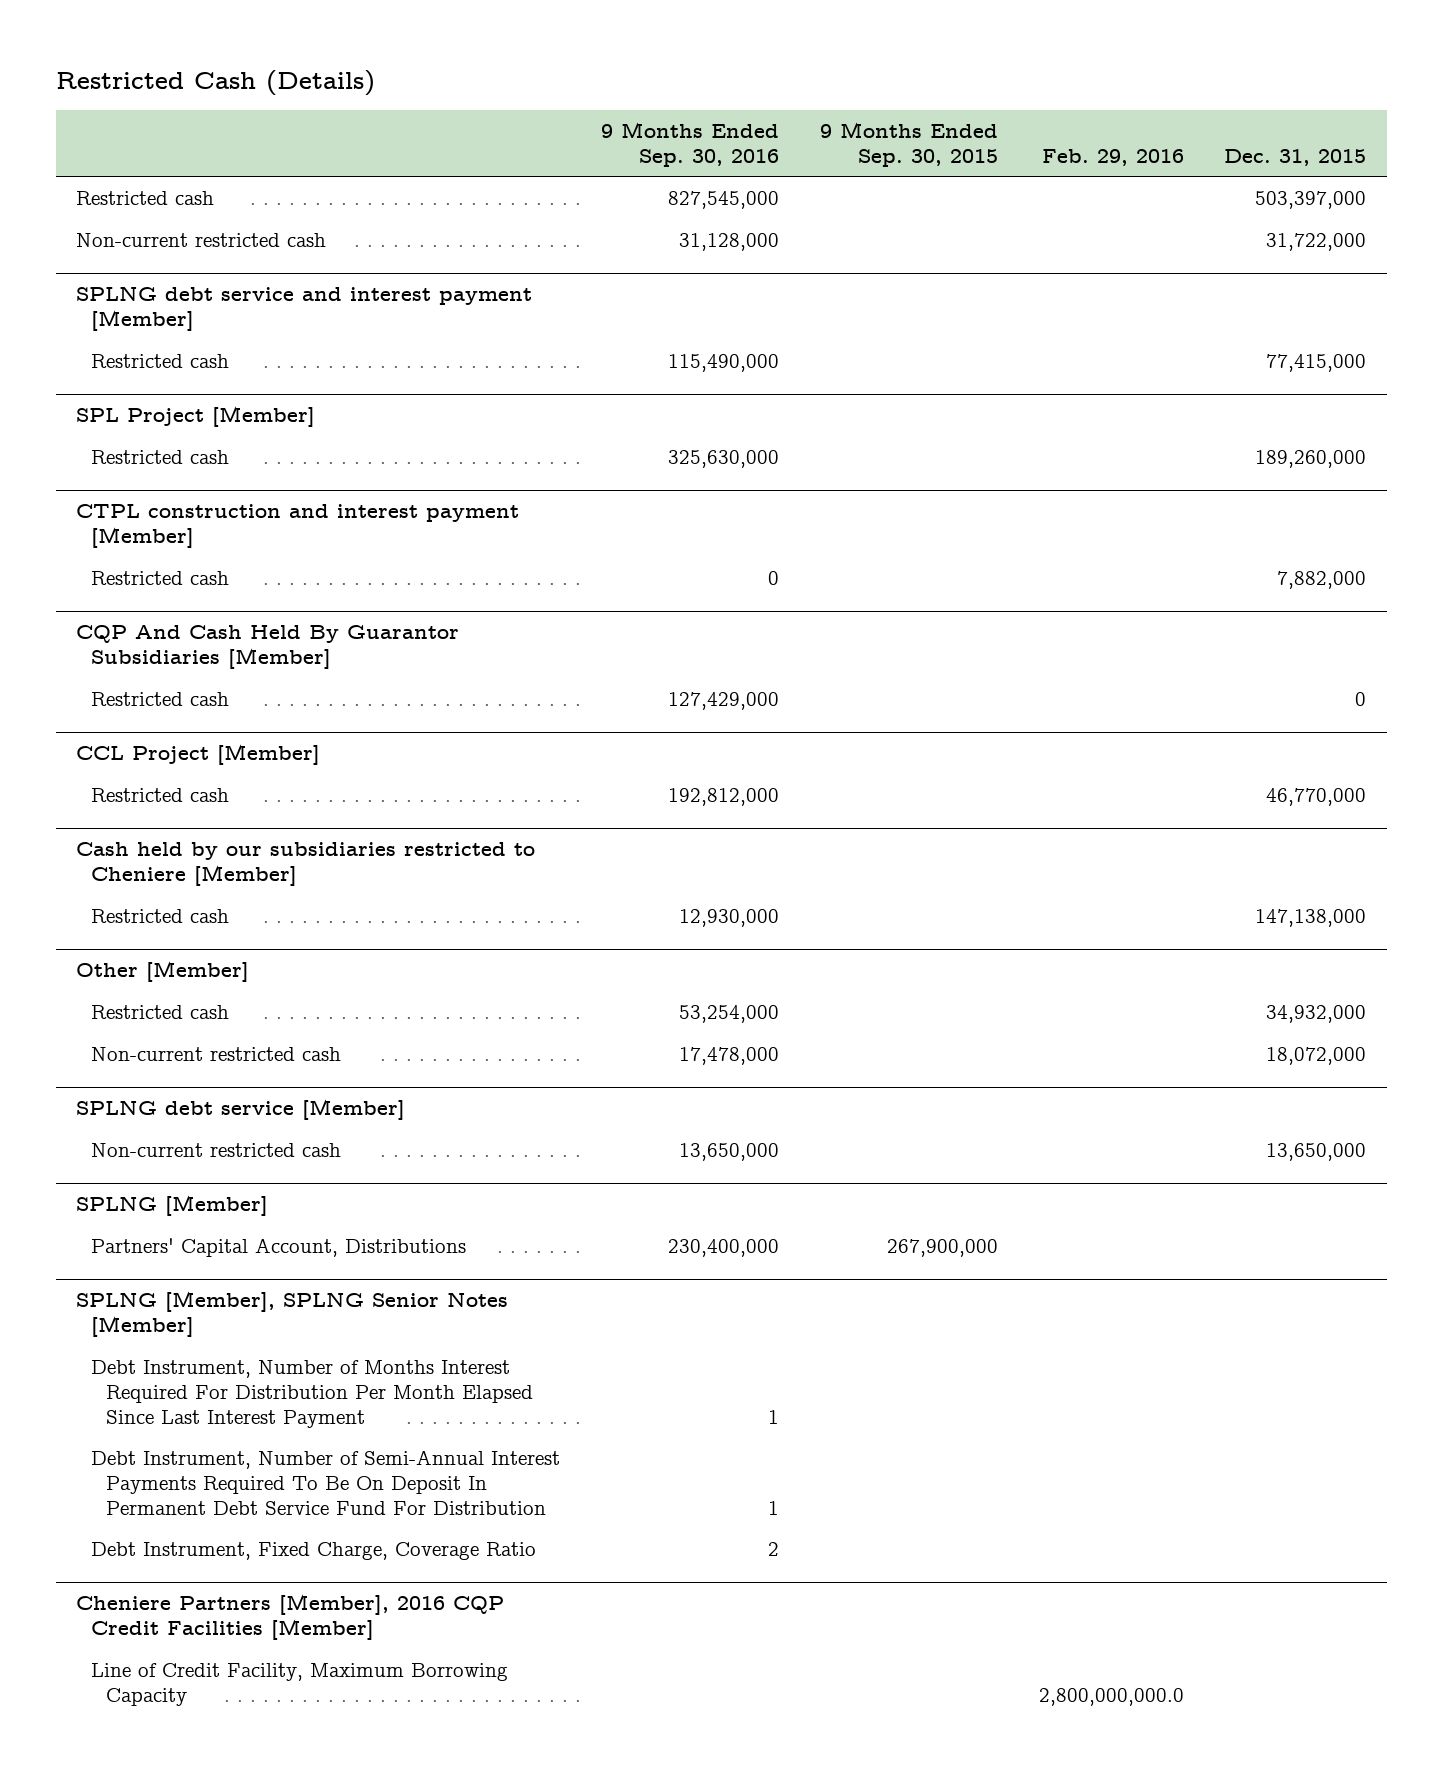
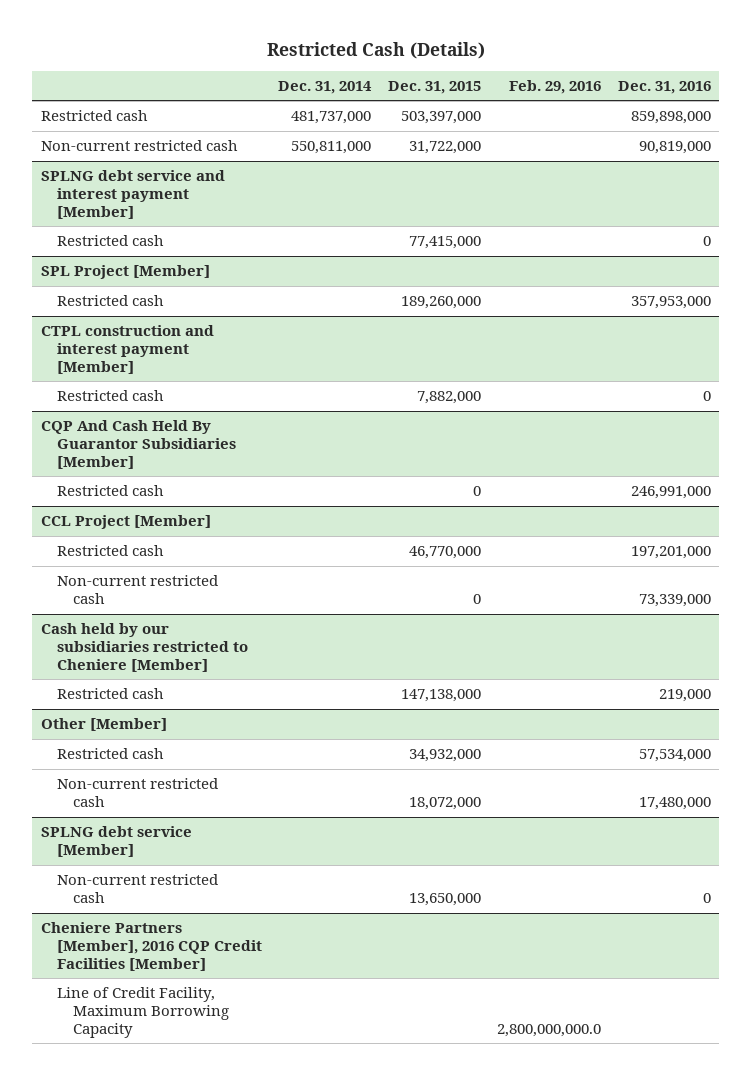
[601,121,780,167] 9 Months Ended Sep. 30, 2016 -> none
[819,121,998,167] 9 Months Ended Sep. 30, 2015 -> none
none -> [278,80,373,94] Dec. 31, 2014
none -> [617,80,711,94] Dec. 31, 2016
none -> [56,575,218,605] Non-current restricted cash
[76,1195,269,1217] SPLNG [Member] -> none
[91,1238,467,1258] Partners' Capital Account, Distributions -> none
[76,1291,509,1338] SPLNG [Member], SPLNG Senior Notes [Member] -> none
[91,1360,534,1428] Debt Instrument, Number of Months Interest Required For Distribution Per Month Elapsed Since Last Interest Payment -> none
[91,1450,561,1515] Debt Instrument, Number of Semi-Annual Interest Payments Required To Be On Deposit In Permanent Debt Service Fund For Distribution -> none
[91,1542,537,1561] Debt Instrument, Fixed Charge, Coverage Ratio -> none

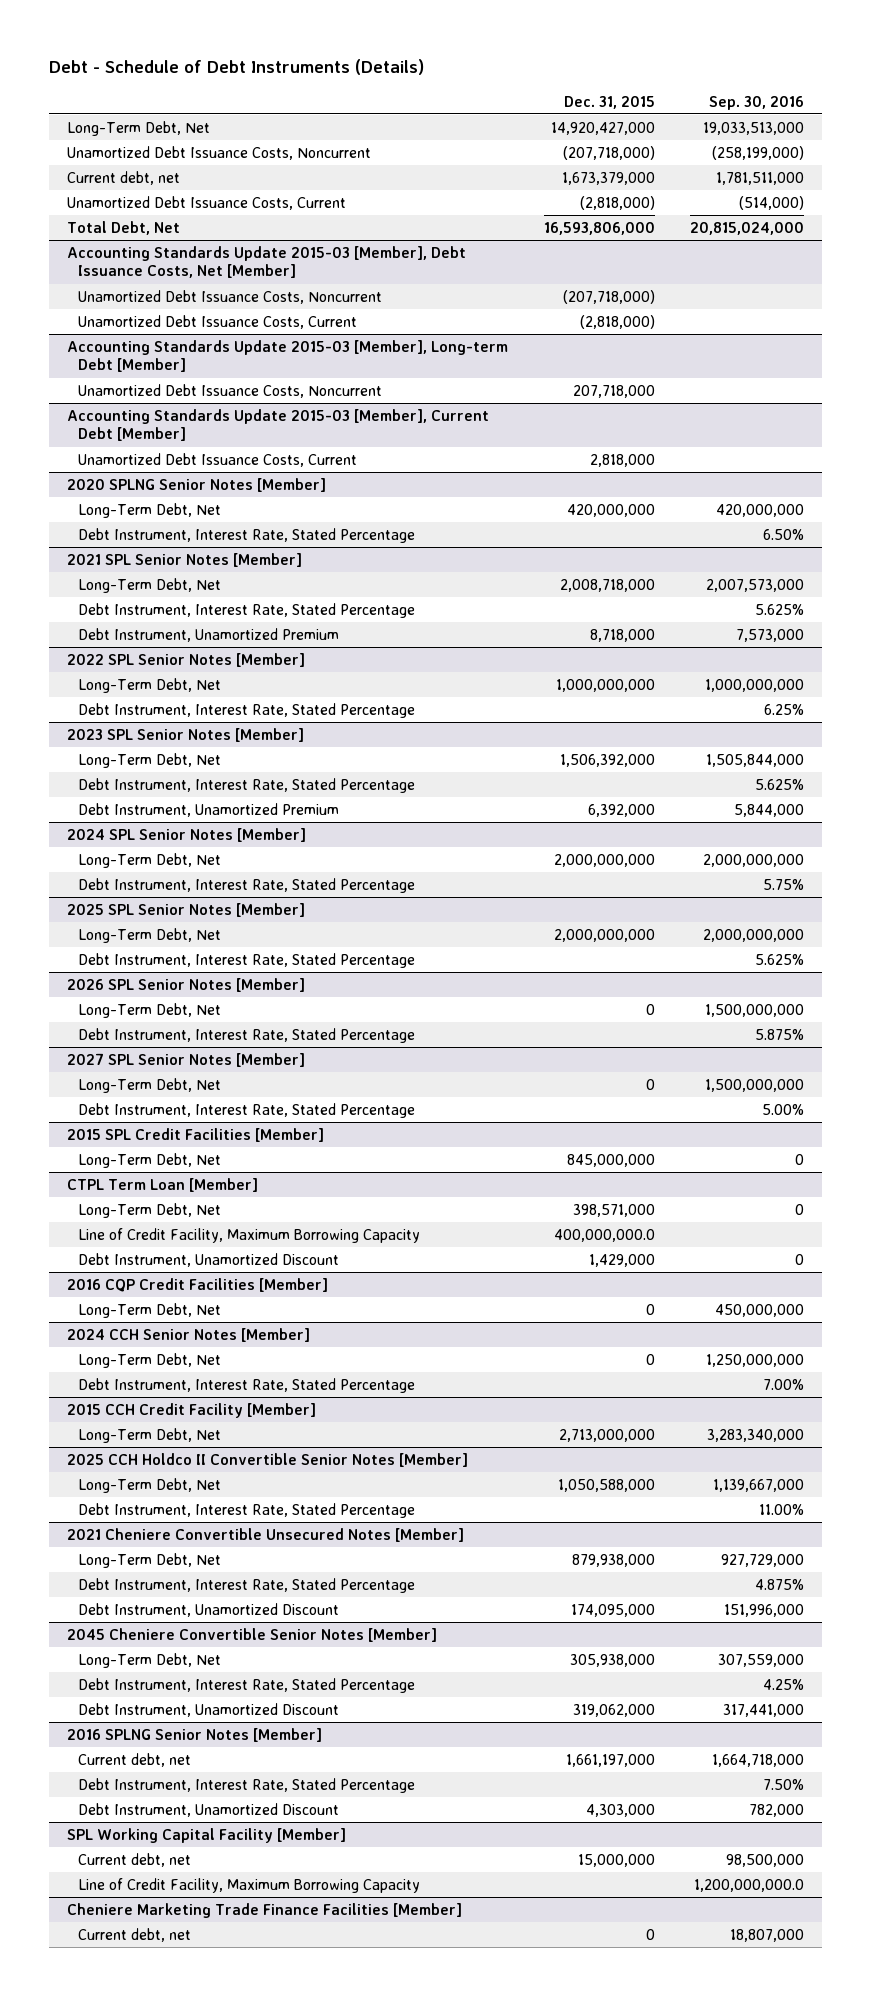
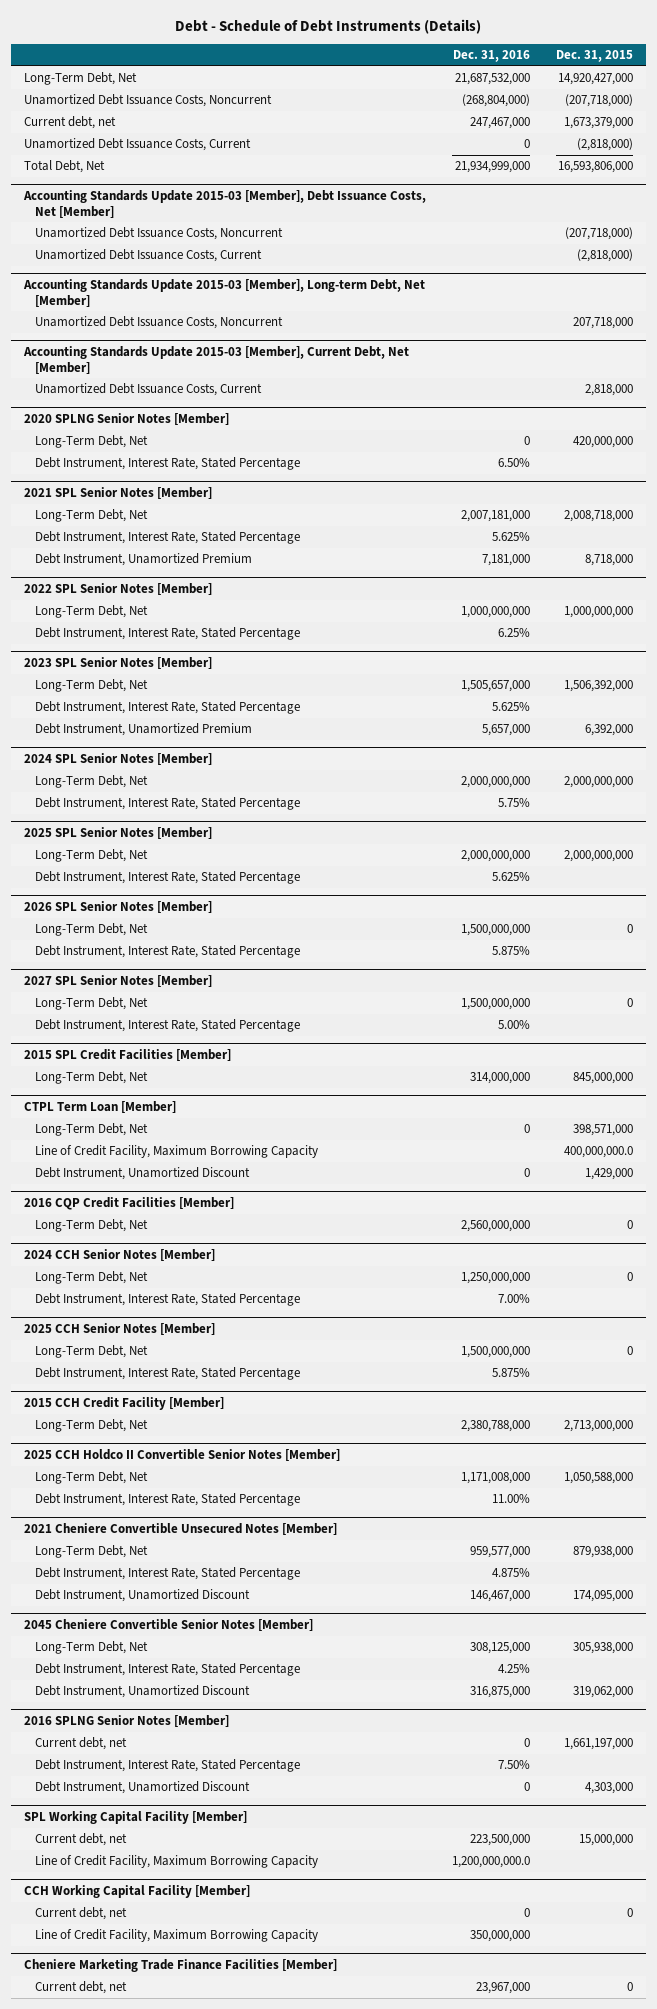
[709,95,805,110] Sep. 30, 2016 -> none
none -> [452,50,530,63] Dec. 31, 2016
[66,339,508,373] Accounting Standards Update 2015-03 [Member], Long-term Debt [Member] -> [22,279,425,307] Accounting Standards Update 2015-03 [Member], Long-term Debt, Net [Member]
[66,408,489,442] Accounting Standards Update 2015-03 [Member], Current Debt [Member] -> [22,346,409,374] Accounting Standards Update 2015-03 [Member], Current Debt, Net [Member]
none -> [23,1323,215,1336] 2025 CCH Senior Notes [Member]
none -> [34,1345,148,1359] Long-Term Debt, Net
none -> [34,1367,300,1381] Debt Instrument, Interest Rate, Stated Percentage
none -> [23,1885,250,1899] CCH Working Capital Facility [Member]
none -> [34,1907,127,1921] Current debt, net
none -> [34,1929,318,1943] Line of Credit Facility, Maximum Borrowing Capacity

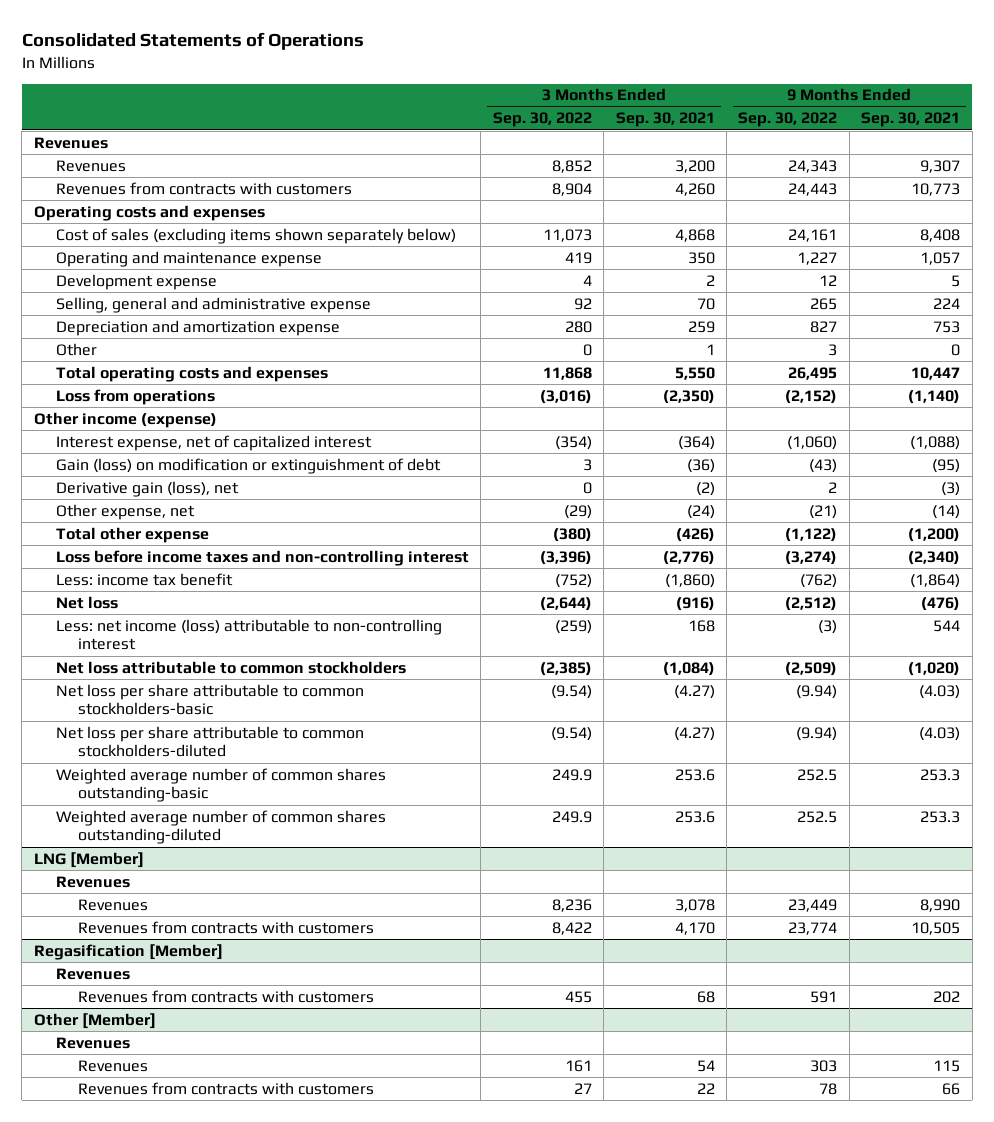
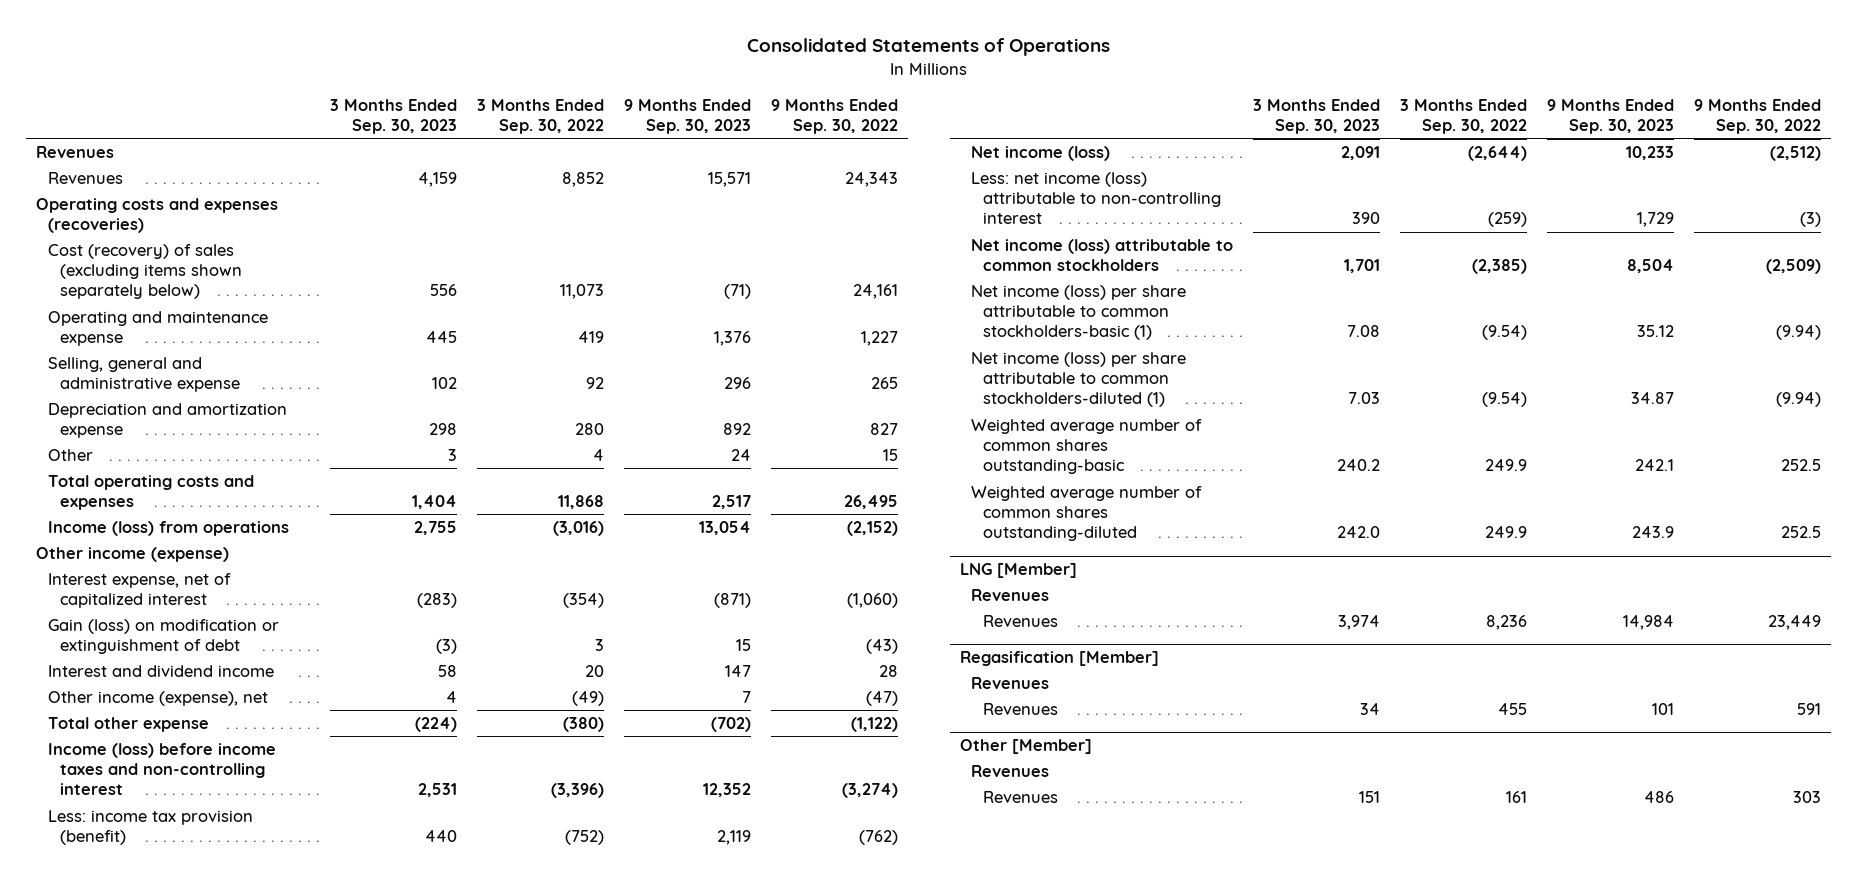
[615,112,715,128] Sep. 30, 2021 -> none
[861,112,961,128] Sep. 30, 2021 -> none
none -> [330,98,458,134] 3 Months Ended Sep. 30, 2023
none -> [623,98,751,134] 9 Months Ended Sep. 30, 2023
[55,181,352,195] Revenues from contracts with customers -> none
[33,204,265,221] Operating costs and expenses -> [36,198,279,234] Operating costs and expenses (recoveries)
[55,227,456,244] Cost of sales (excluding items shown separately below) -> [48,244,242,300] Cost (recovery) of sales (excluding items shown separately below)
[55,273,217,290] Development expense -> none
[582,343,592,356] 0 -> [592,449,604,462] 4
[828,343,838,356] 3 -> [882,449,898,462] 15
[55,388,215,405] Loss from operations -> [48,521,290,537] Income (loss) from operations
[55,480,239,497] Derivative gain (loss), net -> none
none -> [48,665,275,678] Interest and dividend income
[55,503,195,520] Other expense, net -> [48,691,269,707] Other income (expense), net
[563,504,592,519] (29) -> [571,691,604,707] (49)
[809,504,838,519] (21) -> [865,691,898,707] (47)
[55,549,469,566] Loss before income taxes and non-controlling interest -> [48,743,277,796] Income (loss) before income taxes and non-controlling interest
[55,572,233,586] Less: income tax benefit -> [48,810,254,846] Less: income tax provision (benefit)
[55,595,118,609] Net loss -> [971,146,1111,162] Net income (loss)
[55,660,406,674] Net loss attributable to common stockholders -> [971,239,1234,272] Net income (loss) attributable to common stockholders
[55,683,364,716] Net loss per share attributable to common stockholders-basic -> [971,285,1187,341] Net income (loss) per share attributable to common stockholders-basic (1)
[55,725,364,758] Net loss per share attributable to common stockholders-diluted -> [971,352,1187,408] Net income (loss) per share attributable to common stockholders-diluted (1)
[78,920,375,934] Revenues from contracts with customers -> none
[78,989,375,1003] Revenues from contracts with customers -> [983,703,1059,716] Revenues
[78,1081,375,1095] Revenues from contracts with customers -> none

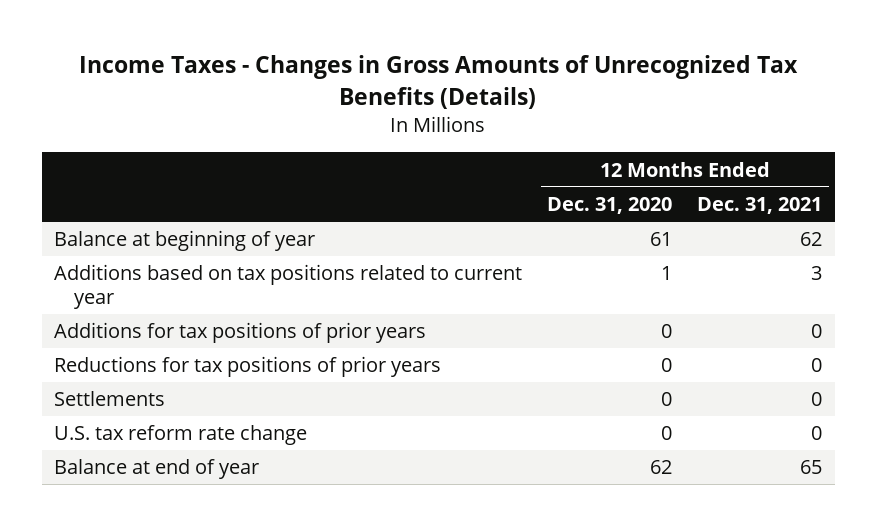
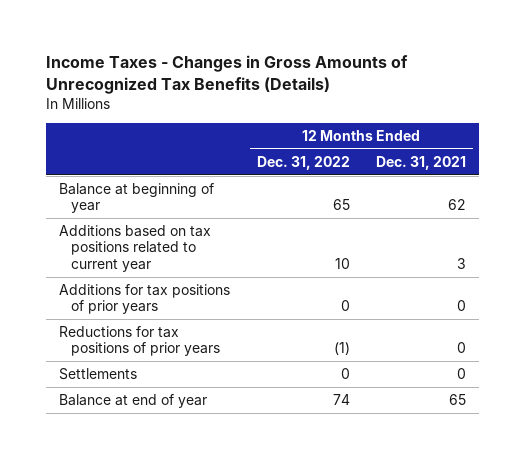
[547,197,673,215] Dec. 31, 2020 -> none
none -> [256,156,350,171] Dec. 31, 2022
[54,425,308,446] U.S. tax reform rate change -> none

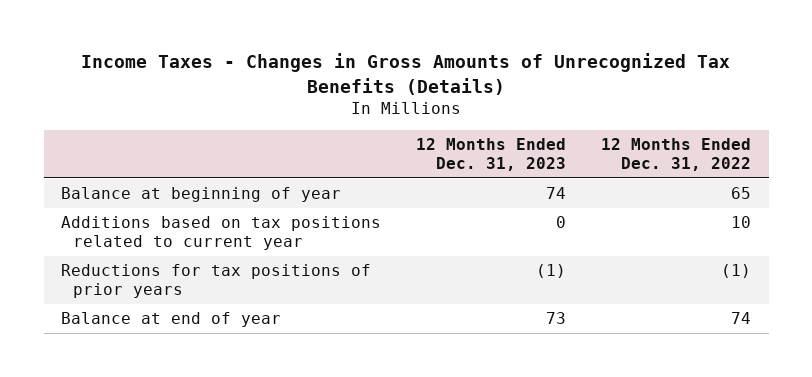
[376,156,467,171] Dec. 31, 2021 -> none
none -> [416,138,567,172] 12 Months Ended Dec. 31, 2023
[59,284,231,315] Additions for tax positions of prior years -> none
[59,368,138,381] Settlements -> none

